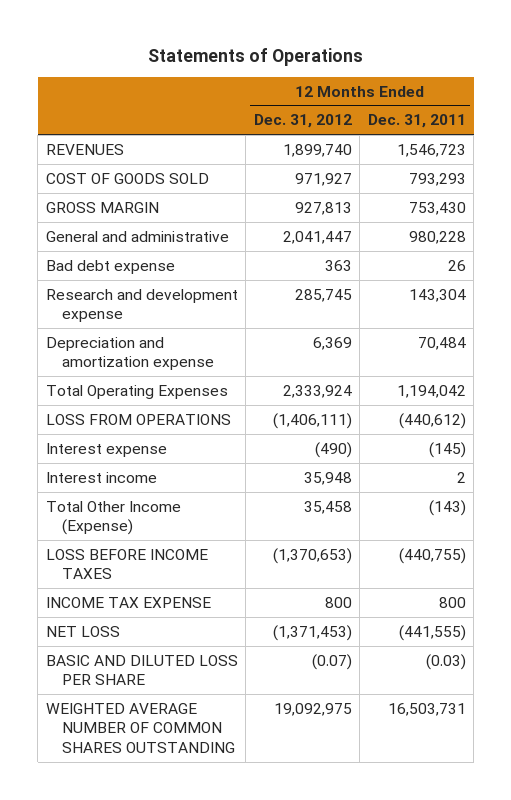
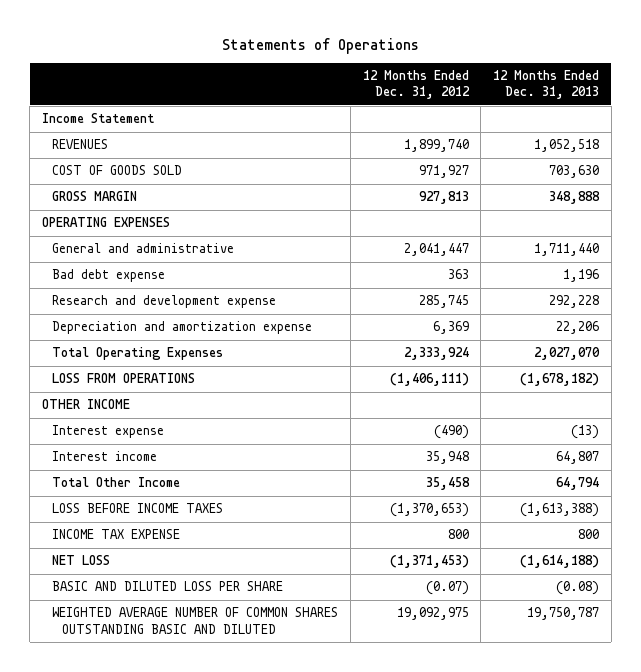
[367,114,466,129] Dec. 31, 2011 -> none
none -> [493,70,600,100] 12 Months Ended Dec. 31, 2013
none -> [42,113,155,124] Income Statement
none -> [42,217,171,228] OPERATING EXPENSES
none -> [42,399,131,410] OTHER INCOME
[45,500,181,536] Total Other Income (Expense) -> [51,477,180,488] Total Other Income
[45,702,236,753] WEIGHTED AVERAGE NUMBER OF COMMON SHARES OUTSTANDING -> [51,607,338,634] WEIGHTED AVERAGE NUMBER OF COMMON SHARES OUTSTANDING BASIC AND DILUTED

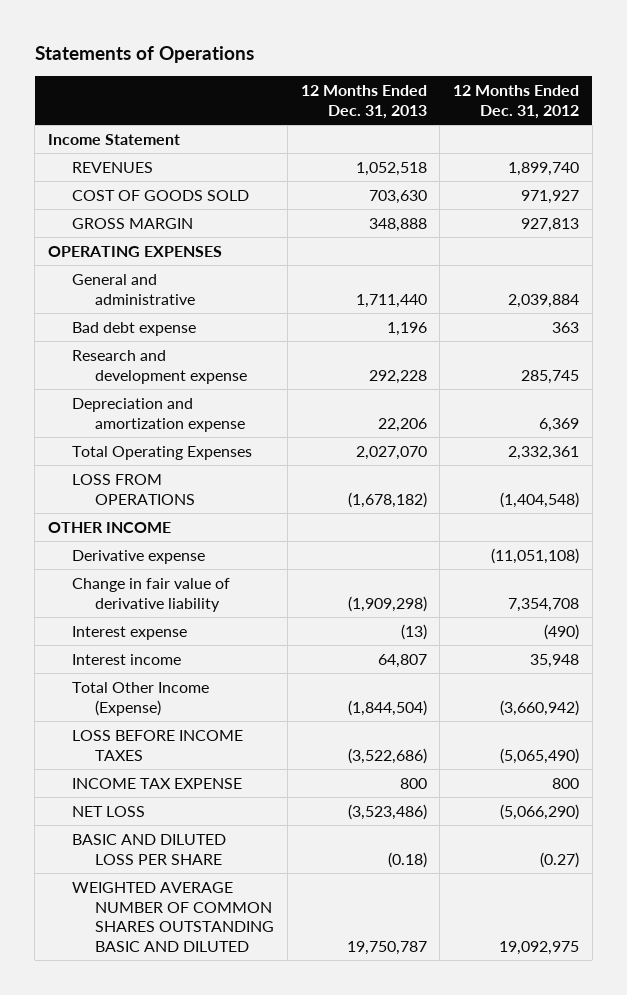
[403,243,469,257] 2,041,447 -> [508,293,580,308] 2,039,884
[403,347,469,361] 2,333,924 -> [508,446,580,461] 2,332,361
[389,373,469,387] (1,406,111) -> [500,491,580,508] (1,404,548)
none -> [71,550,205,565] Derivative expense
none -> [71,578,230,612] Change in fair value of derivative liability
[51,477,180,488] Total Other Income -> [71,682,209,716] Total Other Income (Expense)
[425,477,470,491] 35,458 -> [500,699,580,716] (3,660,942)
[556,477,600,491] 64,794 -> [347,699,427,716] (1,844,504)
[389,503,469,518] (1,370,653) -> [500,747,580,764] (5,065,490)
[520,503,600,518] (1,613,388) -> [347,747,427,764] (3,522,686)
[389,555,469,569] (1,371,453) -> [500,804,580,821] (5,066,290)
[520,555,600,569] (1,614,188) -> [347,804,427,821] (3,523,486)
[425,581,469,596] (0.07) -> [540,851,580,868] (0.27)
[556,581,600,596] (0.08) -> [387,851,427,868] (0.18)

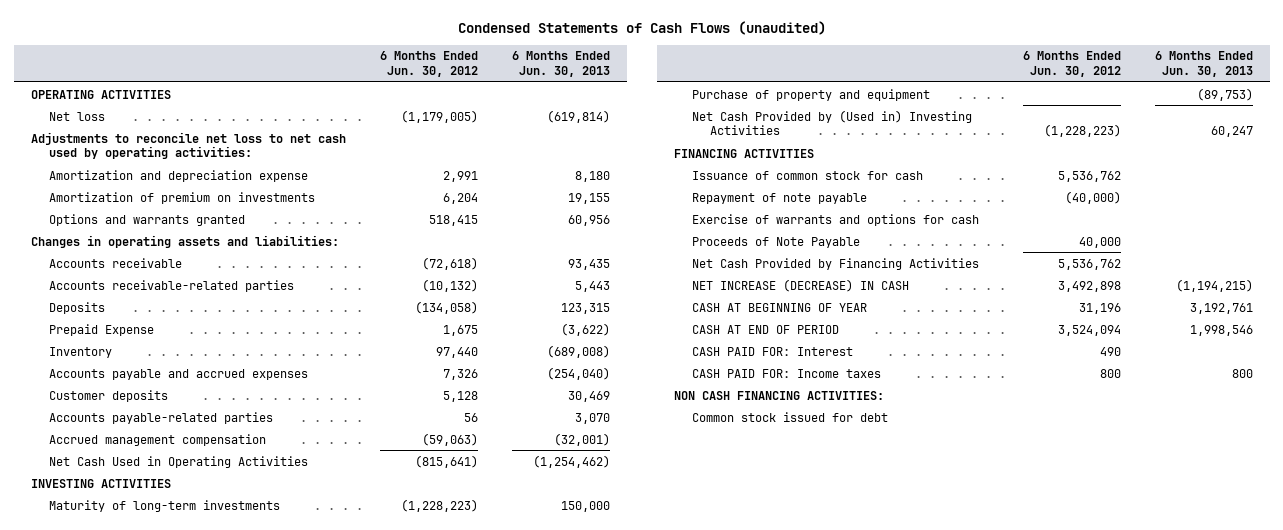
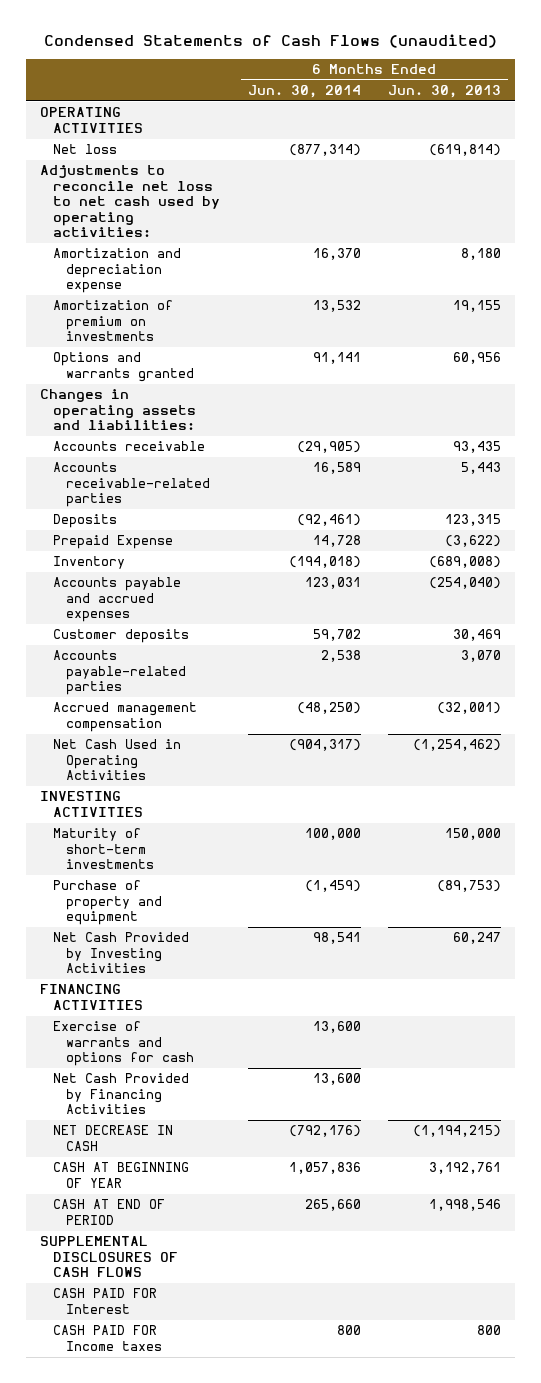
[379,51,478,77] 6 Months Ended Jun. 30, 2012 -> none
none -> [247,84,361,98] Jun. 30, 2014
[48,499,280,512] Maturity of long-term investments -> [52,828,154,870] Maturity of short-term investments
[691,109,972,136] Net Cash Provided by (Used in) Investing Activities -> [52,932,189,974] Net Cash Provided by Investing Activities
[691,170,923,180] Issuance of common stock for cash -> none
[691,192,867,204] Repayment of note payable -> none
[691,236,860,248] Proceeds of Note Payable -> none
[691,278,909,292] NET INCREASE (DECREASE) IN CASH -> [52,1125,173,1151] NET DECREASE IN CASH
[673,390,884,400] NON CASH FINANCING ACTIVITIES: -> none
[691,411,888,422] Common stock issued for debt -> none
none -> [39,1236,178,1278] SUPPLEMENTAL DISCLOSURES OF CASH FLOWS
[691,346,853,356] CASH PAID FOR: Interest -> [52,1288,157,1314] CASH PAID FOR Interest
[691,368,881,378] CASH PAID FOR: Income taxes -> [52,1325,162,1351] CASH PAID FOR Income taxes

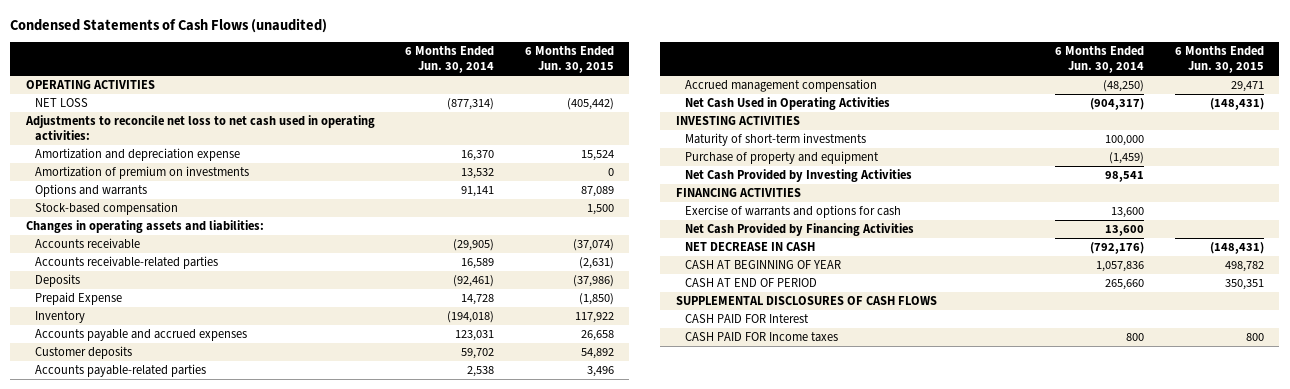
[388,84,502,98] Jun. 30, 2013 -> none
none -> [524,46,614,74] 6 Months Ended Jun. 30, 2015
[52,144,117,155] Net loss -> [34,98,88,108] NET LOSS
[39,165,220,238] Adjustments to reconcile net loss to net cash used by operating activities: -> [24,115,375,142] Adjustments to reconcile net loss to net cash used in operating activities:
[52,352,194,382] Options and warrants granted -> [34,184,147,198] Options and warrants
none -> [34,202,178,216] Stock-based compensation

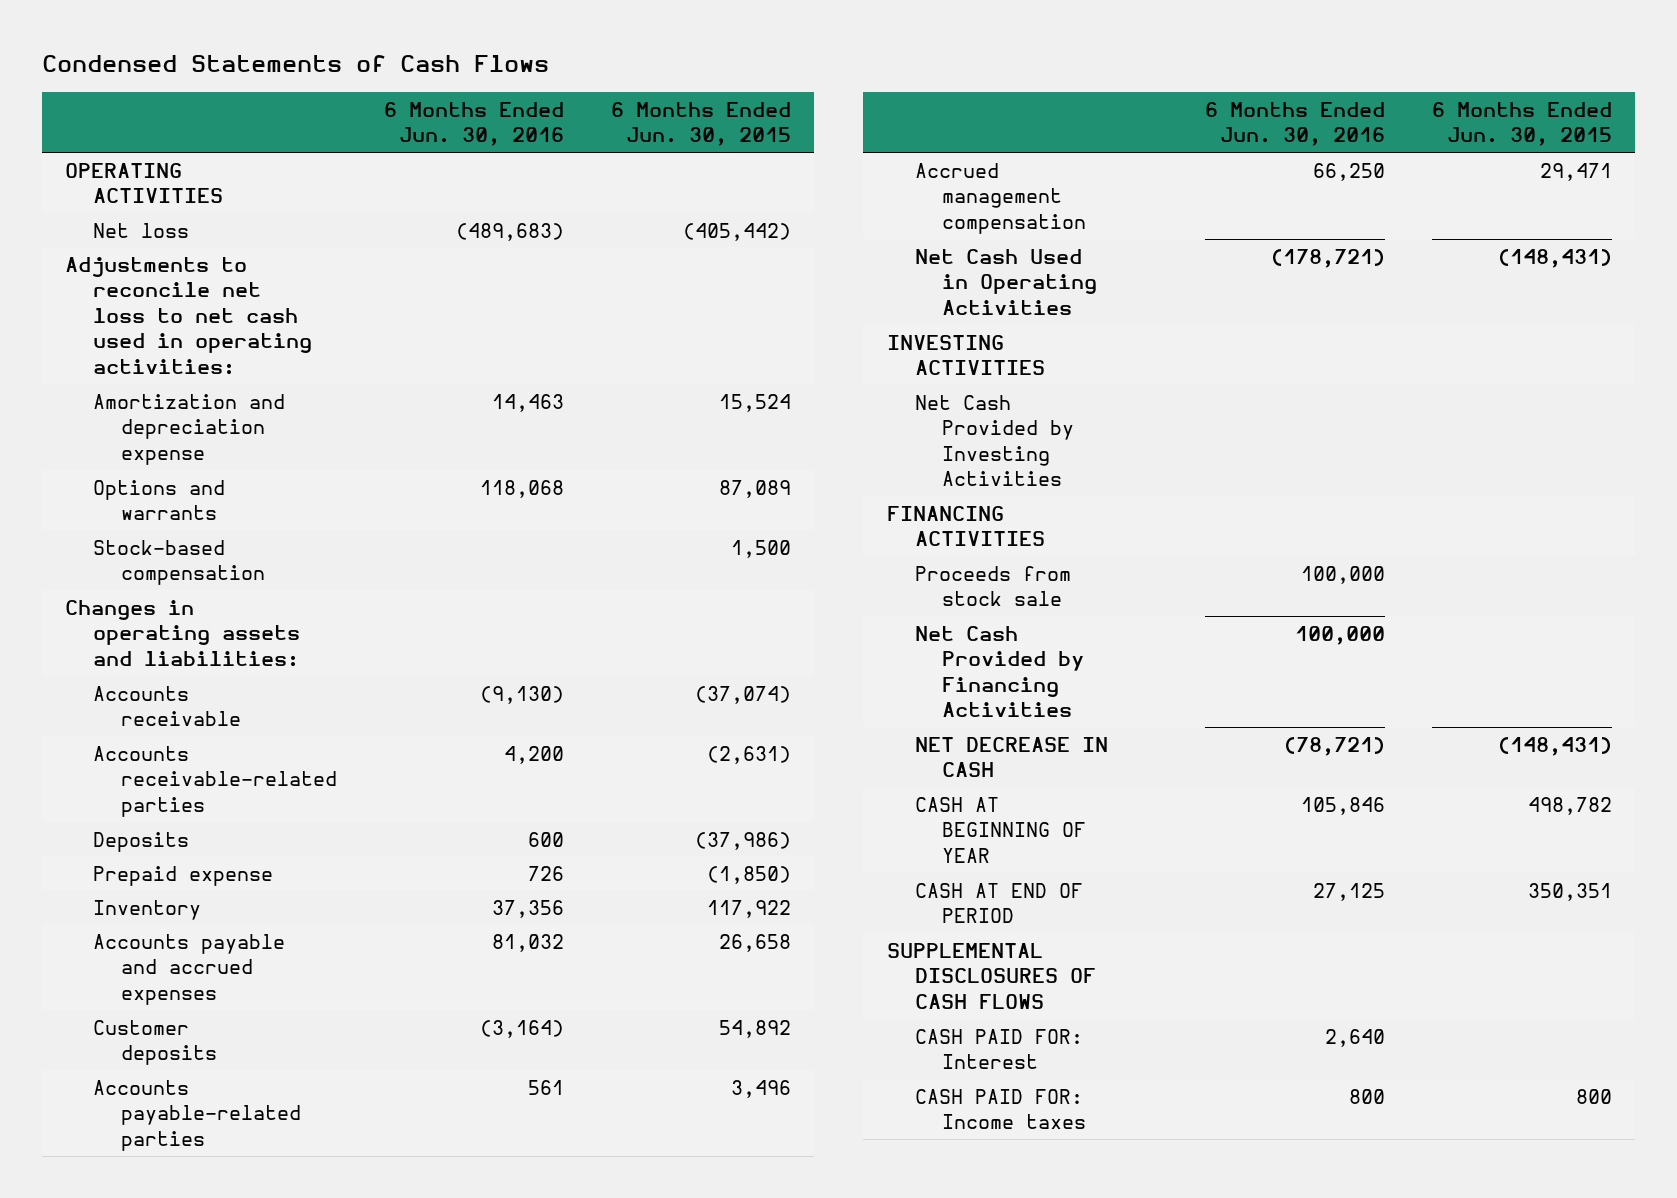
[10,17,328,33] Condensed Statements of Cash Flows (unaudited) -> [41,55,549,73] Condensed Statements of Cash Flows
[405,46,495,74] 6 Months Ended Jun. 30, 2014 -> none
none -> [383,101,564,147] 6 Months Ended Jun. 30, 2016
[34,98,88,108] NET LOSS -> [93,222,190,238] Net loss
[34,166,249,180] Amortization of premium on investments -> none
[34,292,122,306] Prepaid Expense -> [93,865,274,886] Prepaid expense
[684,133,866,147] Maturity of short-term investments -> none
[684,151,879,165] Purchase of property and equipment -> none
[684,205,901,219] Exercise of warrants and options for cash -> none
none -> [914,565,1071,607] Proceeds from stock sale
[684,314,809,324] CASH PAID FOR Interest -> [914,1028,1083,1070] CASH PAID FOR: Interest
[684,332,838,343] CASH PAID FOR Income taxes -> [914,1088,1087,1130] CASH PAID FOR: Income taxes

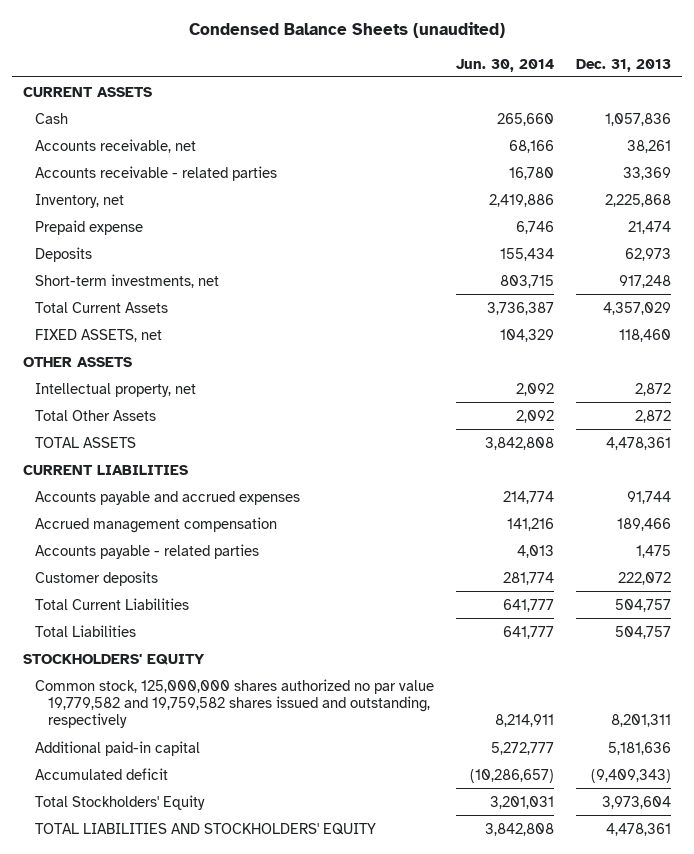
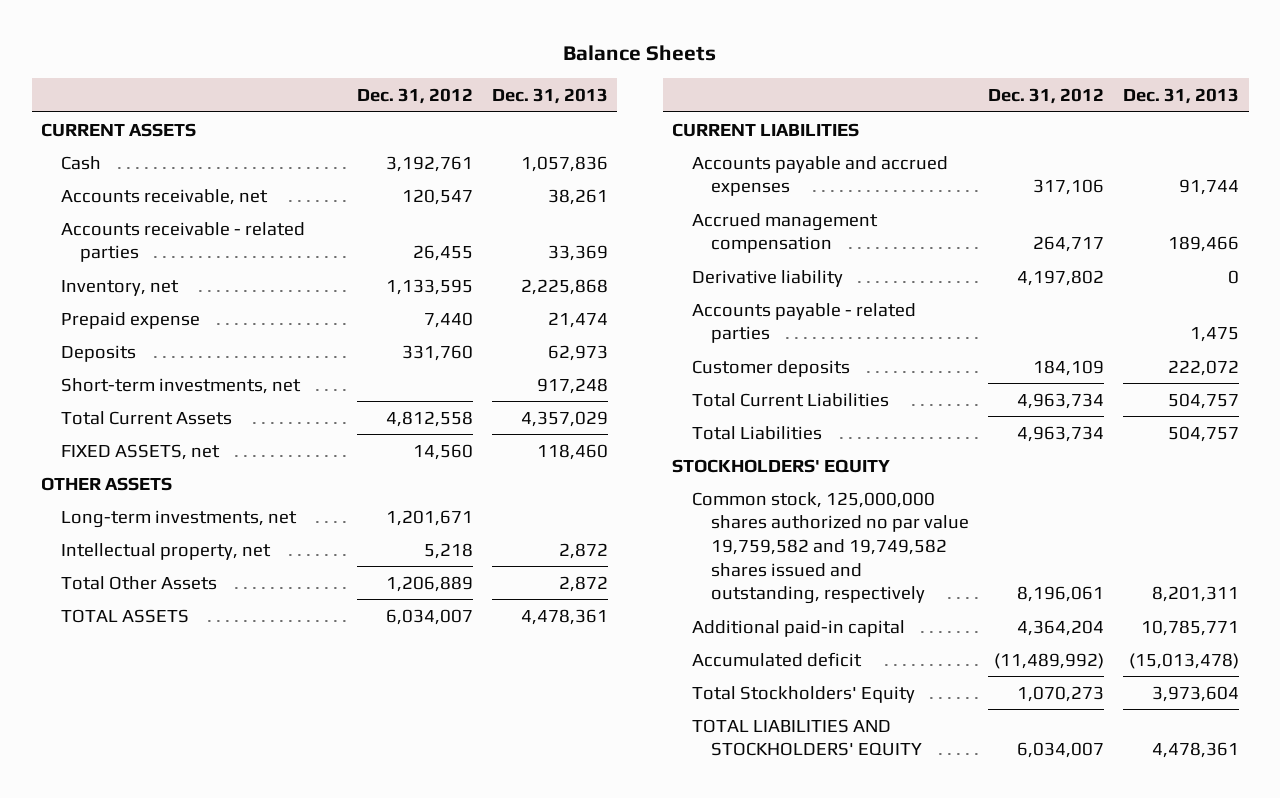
[189,22,506,39] Condensed Balance Sheets (unaudited) -> [563,45,717,62] Balance Sheets
[456,58,555,72] Jun. 30, 2014 -> none
none -> [356,87,473,104] Dec. 31, 2012
none -> [60,509,297,528] Long-term investments, net
none -> [691,269,843,287] Derivative liability
[35,678,435,729] Common stock, 125,000,000 shares authorized no par value 19,779,582 and 19,759,582 shares issued and outstanding, respectively -> [691,491,970,605] Common stock, 125,000,000 shares authorized no par value 19,759,582 and 19,749,582 shares issued and outstanding, respectively
[608,741,672,755] 5,181,636 -> [1141,619,1240,636] 10,785,771
[591,768,672,783] (9,409,343) -> [1129,652,1240,669] (15,013,478)

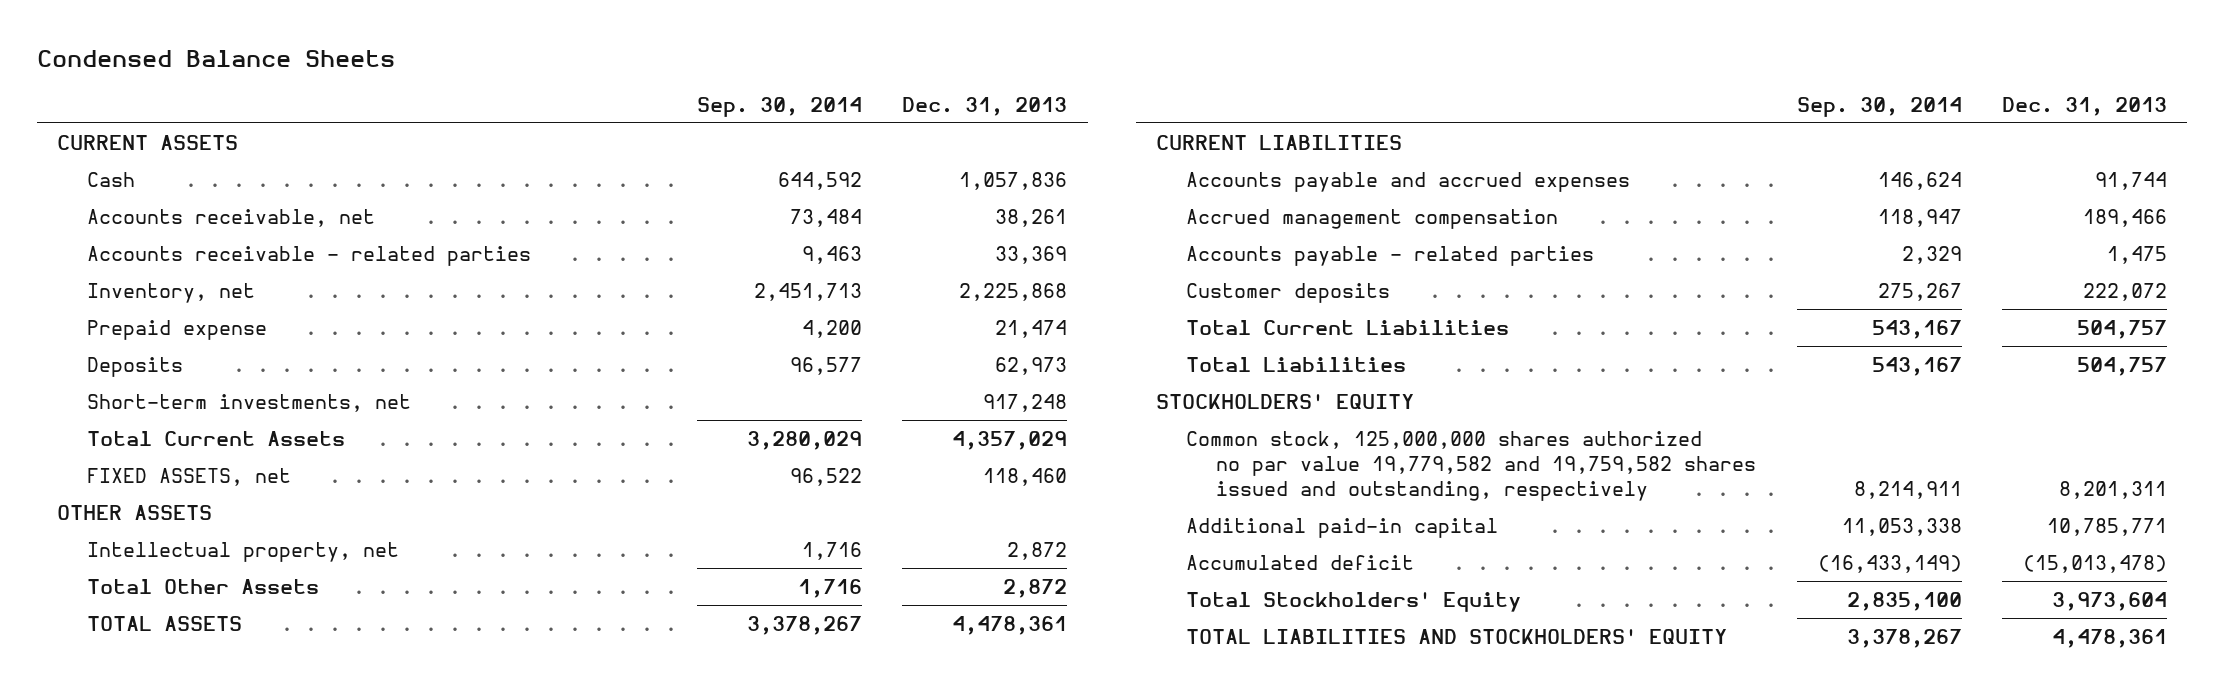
[563,45,717,62] Balance Sheets -> [36,49,395,67] Condensed Balance Sheets
[356,87,473,104] Dec. 31, 2012 -> none
none -> [697,96,863,117] Sep. 30, 2014
[60,509,297,528] Long-term investments, net -> none
[691,269,843,287] Derivative liability -> none
[691,491,970,605] Common stock, 125,000,000 shares authorized no par value 19,759,582 and 19,749,582 shares issued and outstanding, respectively -> [1186,430,1757,501] Common stock, 125,000,000 shares authorized no par value 19,779,582 and 19,759,582 shares issued and outstanding, respectively

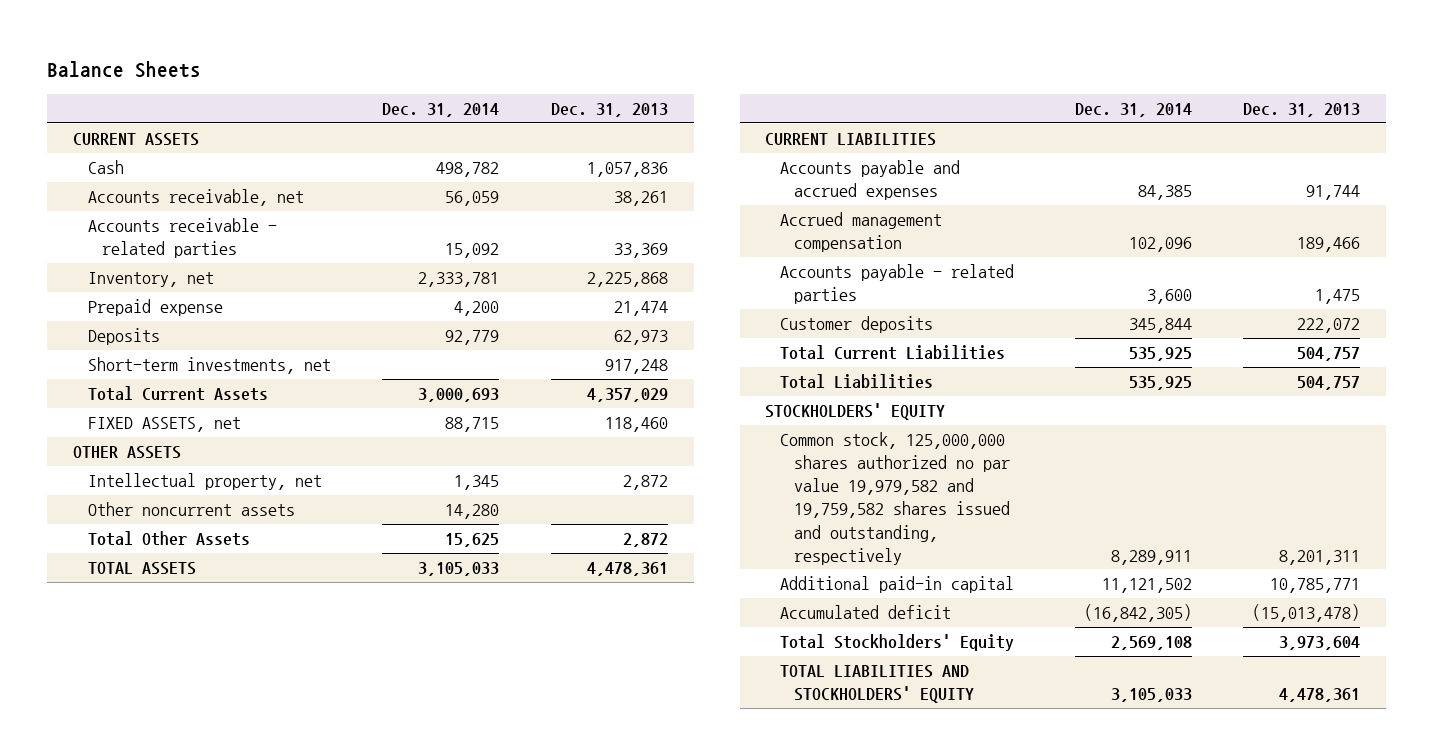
[36,49,395,67] Condensed Balance Sheets -> [47,60,202,78] Balance Sheets
[697,96,863,117] Sep. 30, 2014 -> none
none -> [382,103,500,118] Dec. 31, 2014
none -> [87,502,295,517] Other noncurrent assets
[1186,430,1757,501] Common stock, 125,000,000 shares authorized no par value 19,779,582 and 19,759,582 shares issued and outstanding, respectively -> [779,432,1011,565] Common stock, 125,000,000 shares authorized no par value 19,979,582 and 19,759,582 shares issued and outstanding, respectively

